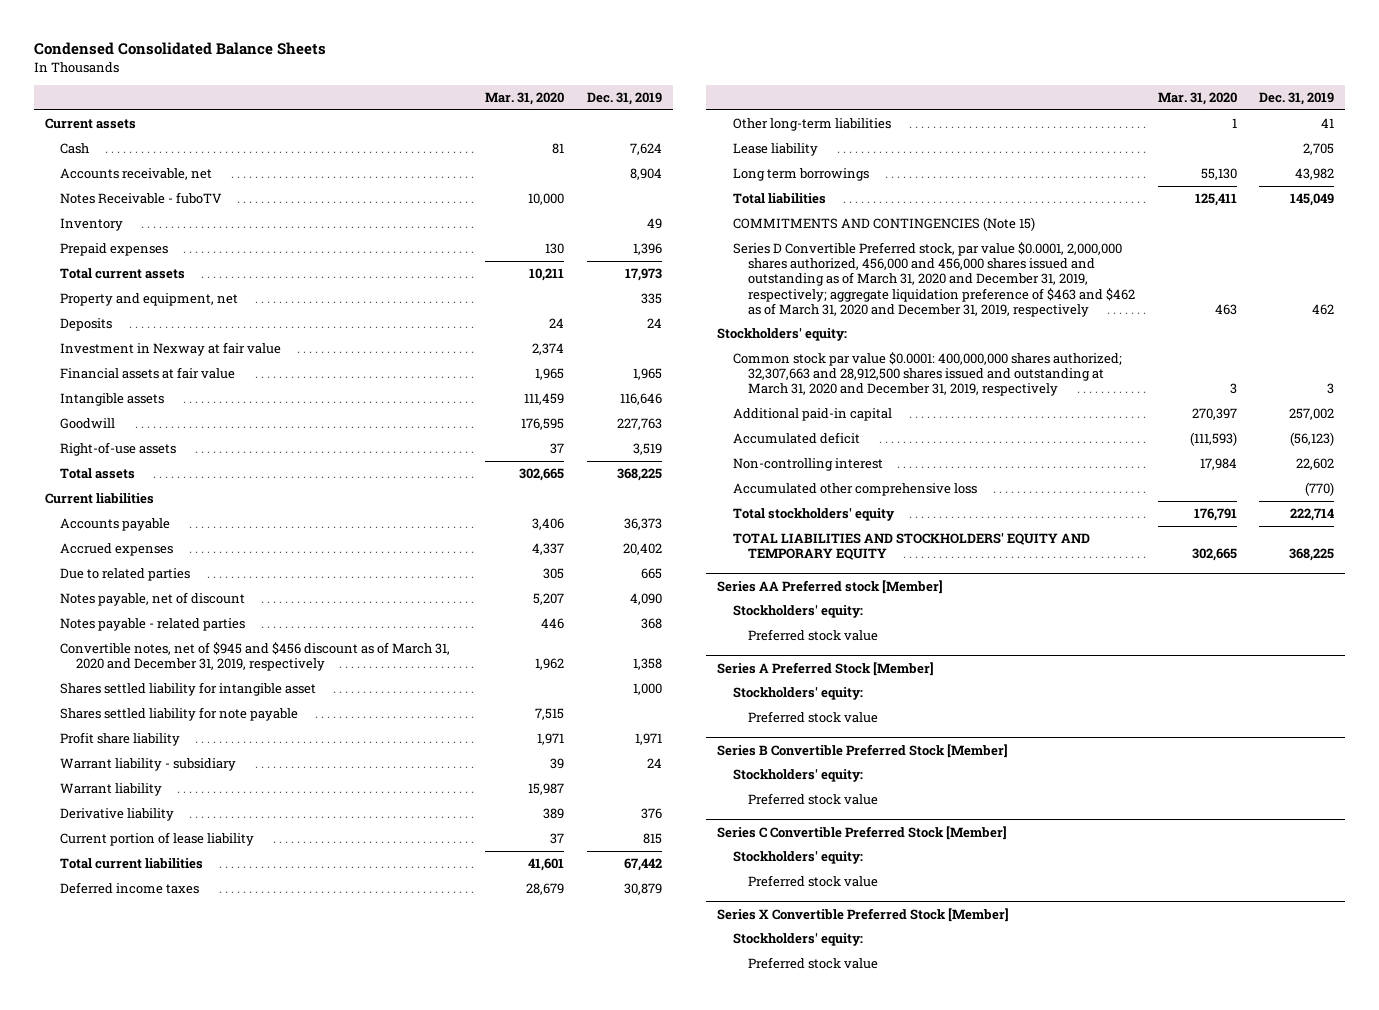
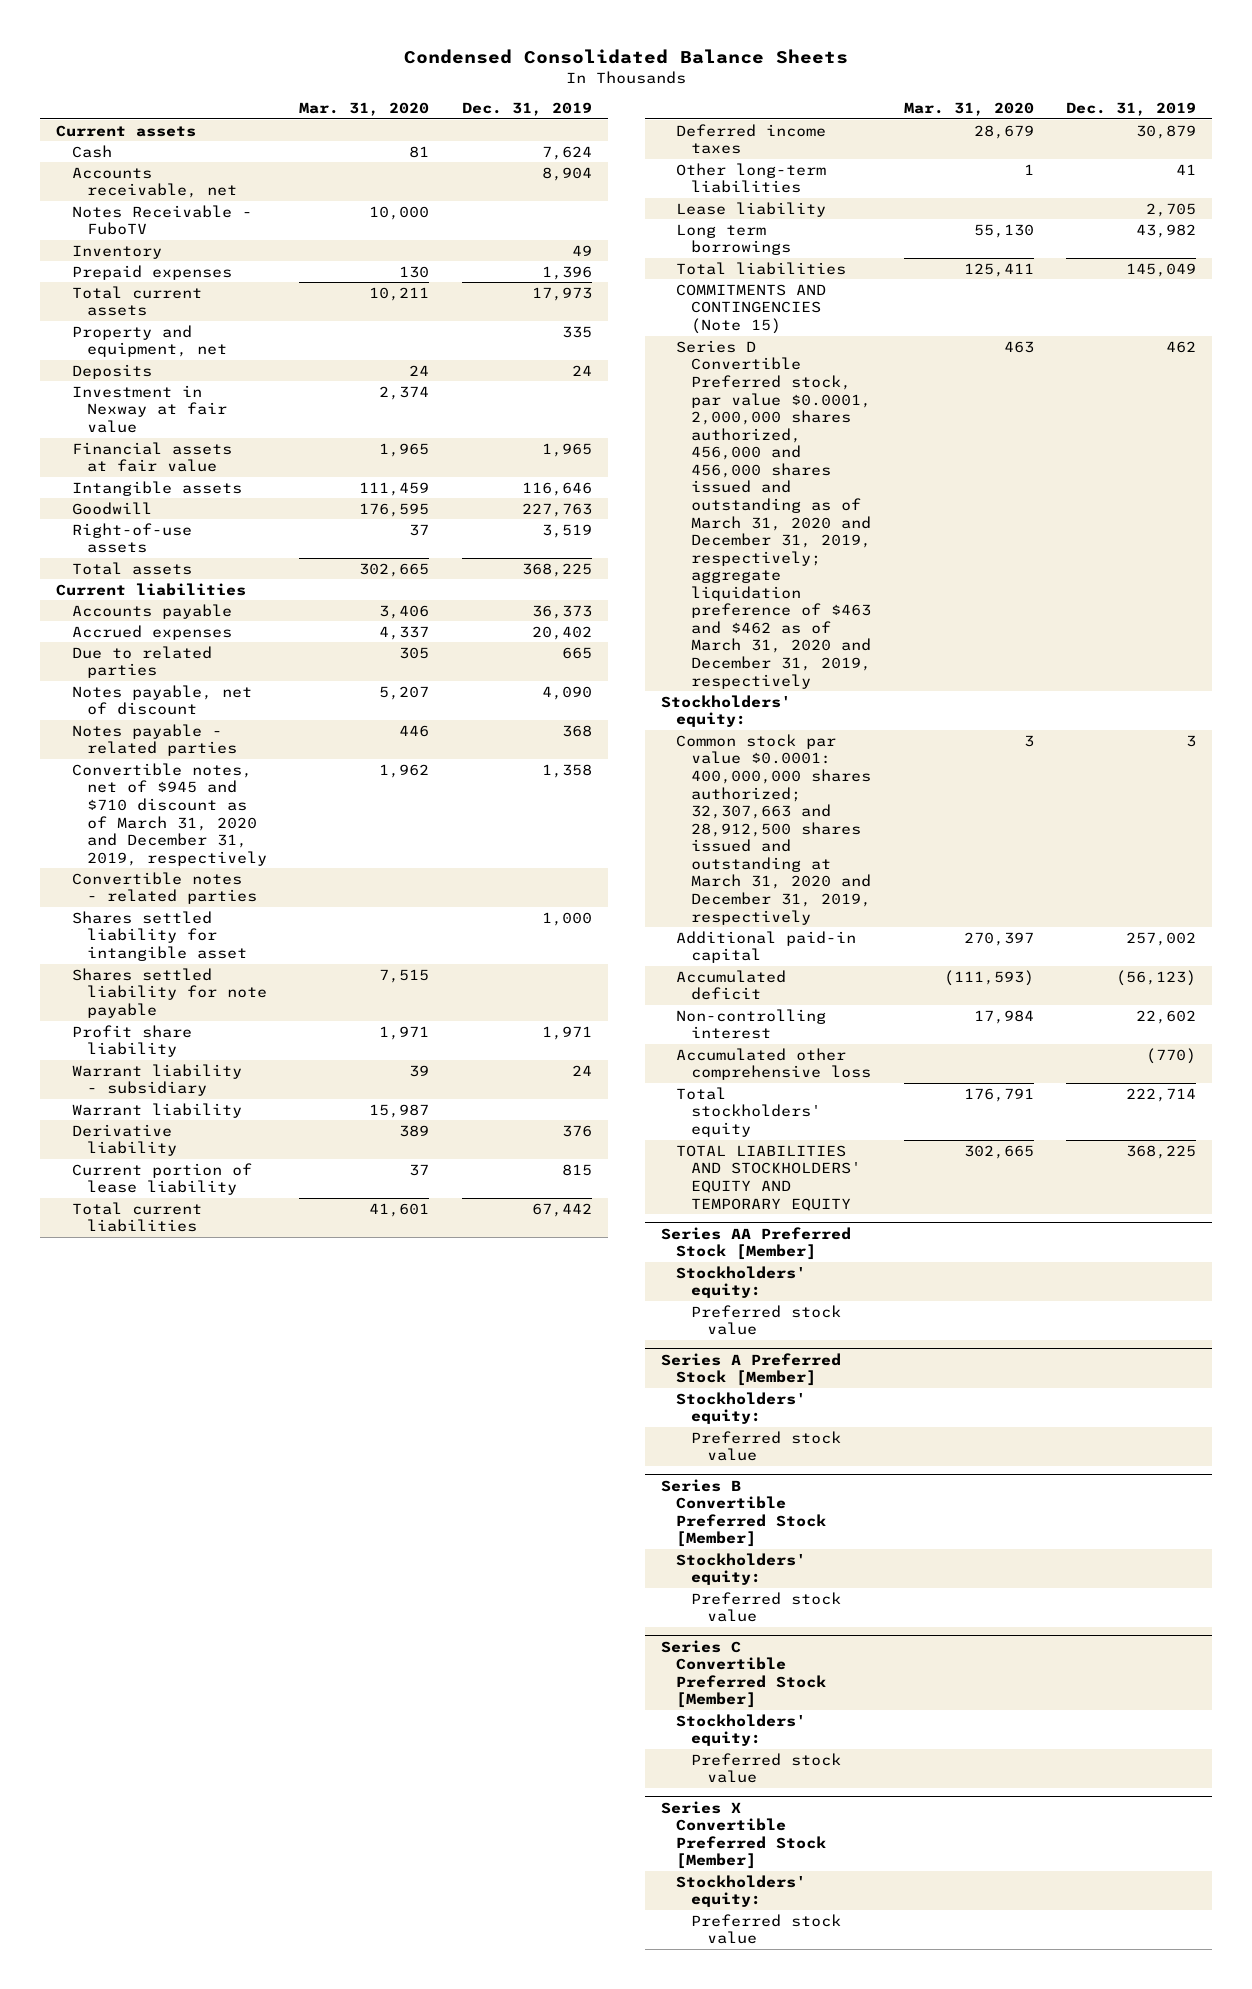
[60,192,223,205] Notes Receivable - fuboTV -> [71,204,252,236] Notes Receivable - FuboTV
[60,642,451,672] Convertible notes, net of $945 and $456 discount as of March 31, 2020 and December 31, 2019, respectively -> [71,762,267,866] Convertible notes, net of $945 and $710 discount as of March 31, 2020 and December 31, 2019, respectively
none -> [71,871,257,905] Convertible notes - related parties
[717,579,944,594] Series AA Preferred stock [Member] -> [660,1226,851,1261] Series AA Preferred Stock [Member]

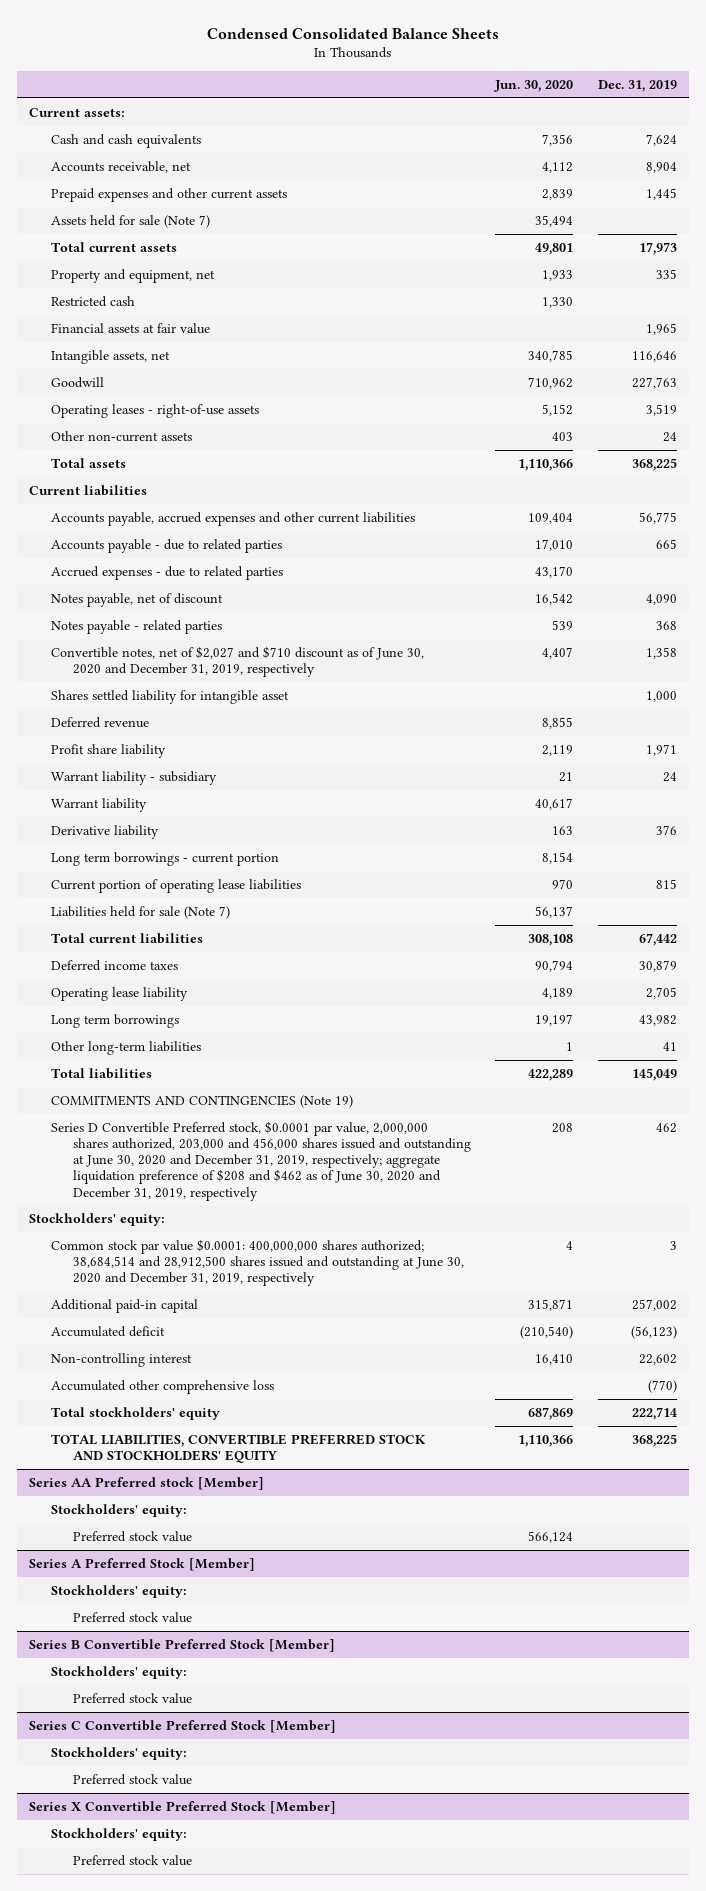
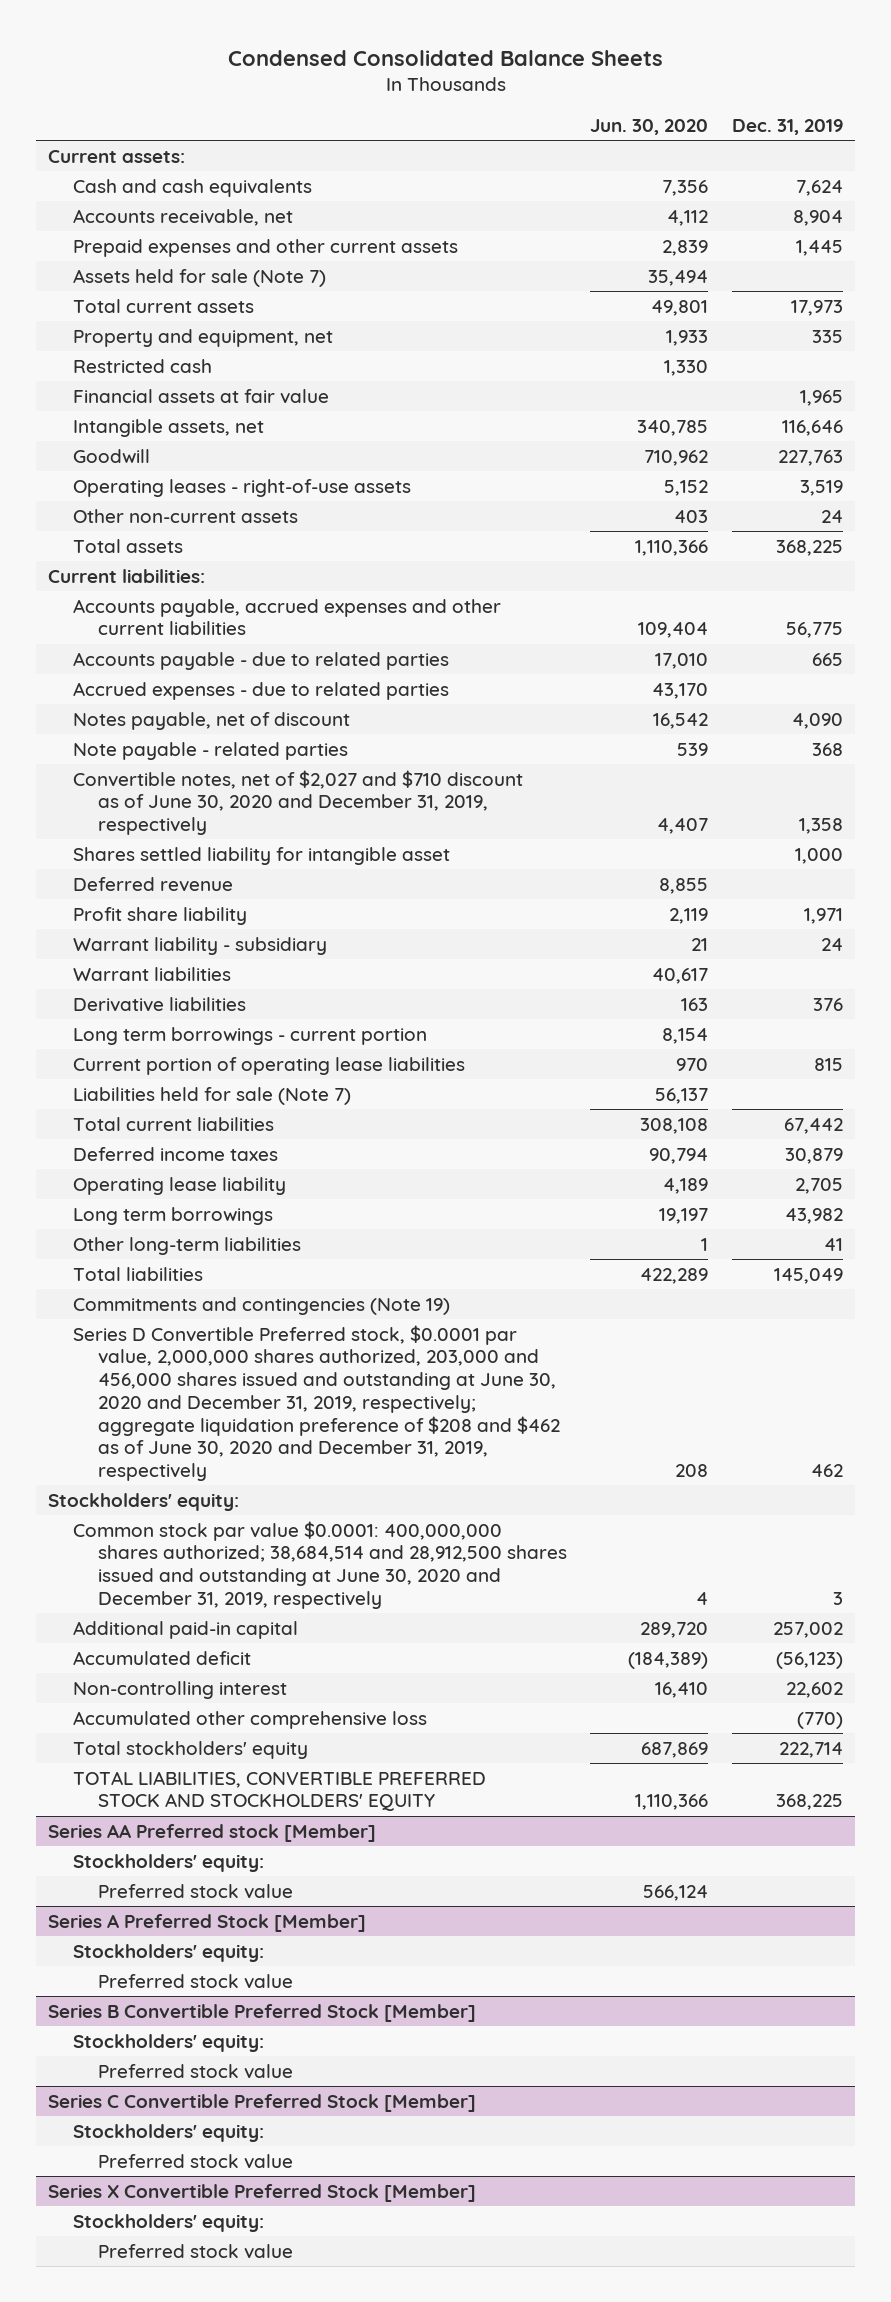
[29,484,148,496] Current liabilities -> [48,568,206,583] Current liabilities:
[51,619,223,634] Notes payable - related parties -> [72,741,348,760] Note payable - related parties
[51,797,148,812] Warrant liability -> [72,966,231,981] Warrant liabilities
[51,824,160,839] Derivative liability -> [72,996,246,1012] Derivative liabilities
[51,1094,354,1108] COMMITMENTS AND CONTINGENCIES (Note 19) -> [72,1296,450,1315] Commitments and contingencies (Note 19)
[528,1298,574,1311] 315,871 -> [640,1621,709,1638] 289,720
[520,1325,574,1339] (210,540) -> [628,1651,709,1669] (184,389)

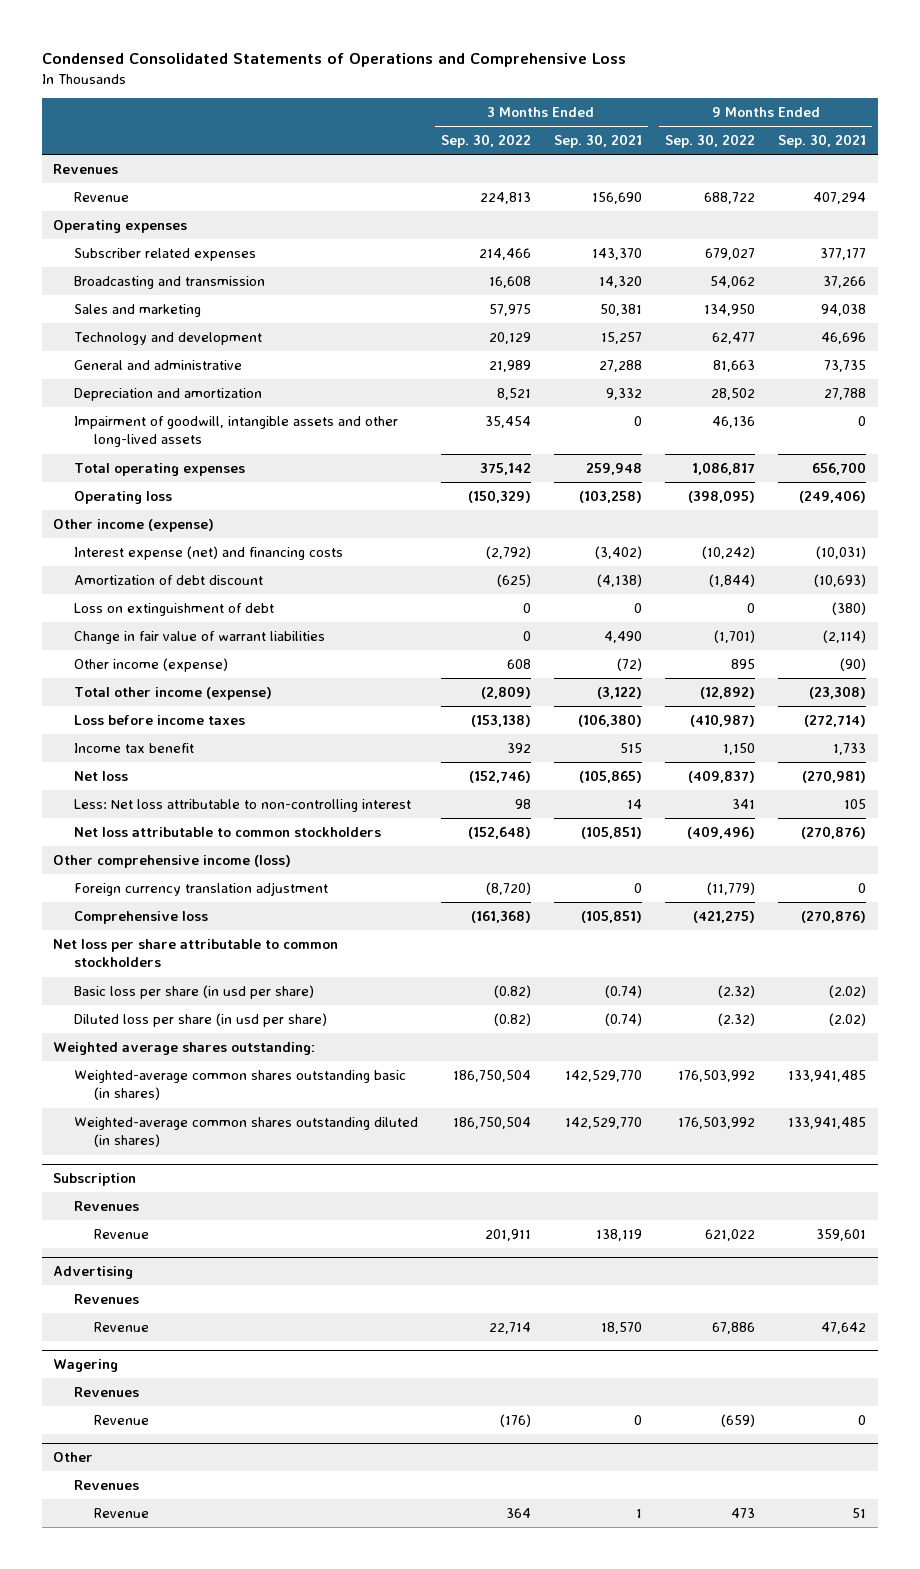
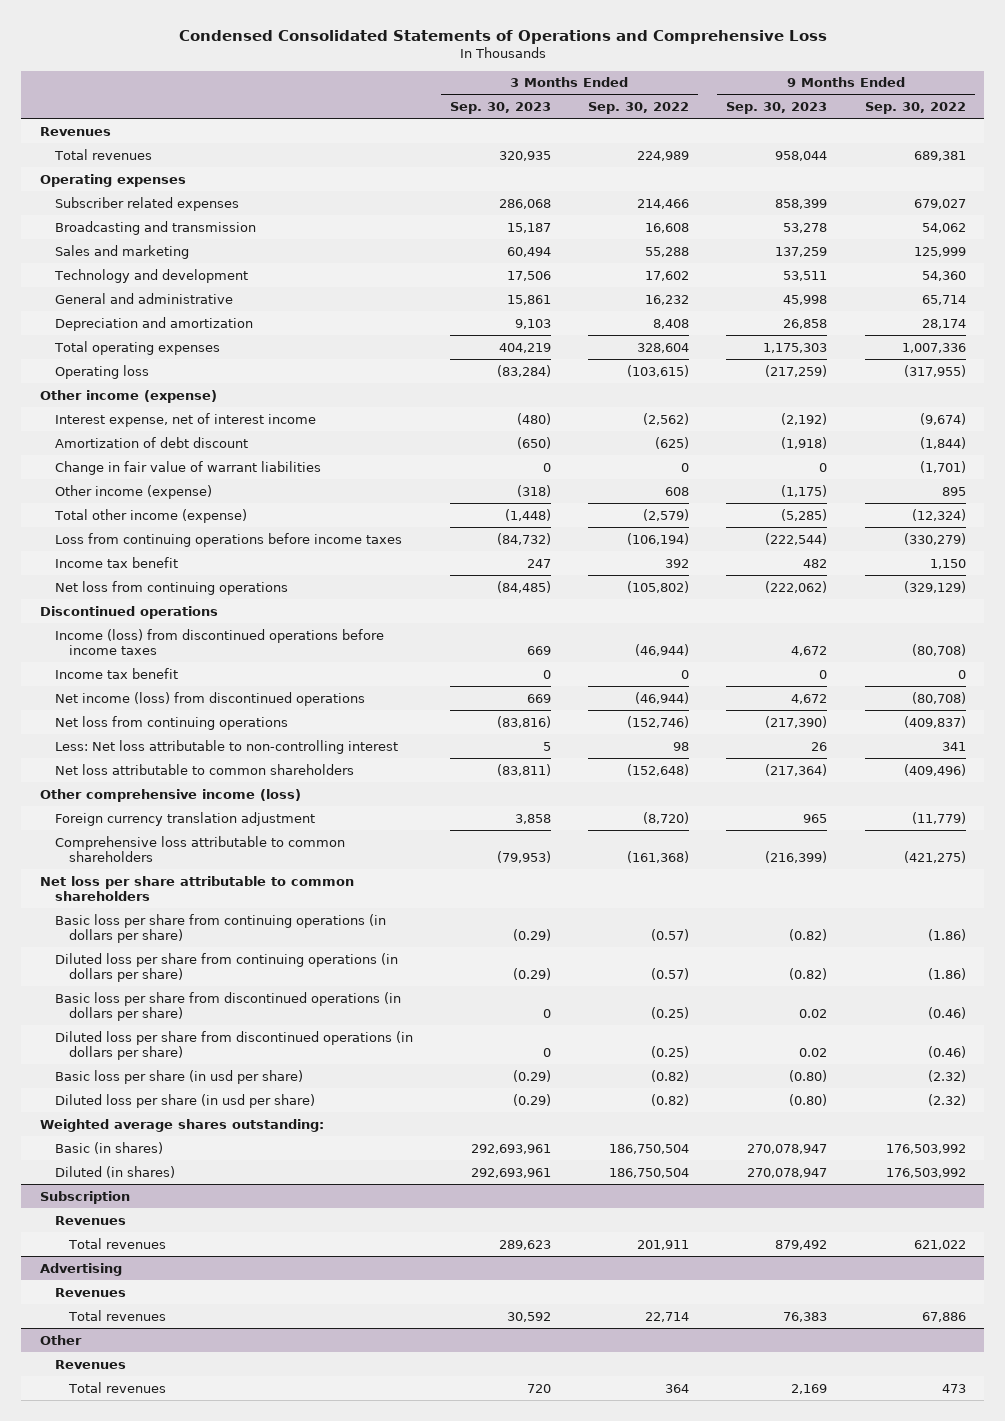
[553,134,642,149] Sep. 30, 2021 -> none
[778,134,867,149] Sep. 30, 2021 -> none
none -> [449,102,551,115] Sep. 30, 2023
none -> [726,102,828,115] Sep. 30, 2023
[73,191,129,202] Revenue -> none
none -> [53,148,152,160] Total revenues
[73,415,398,448] Impairment of goodwill, intangible assets and other long-lived assets -> none
[488,303,531,316] 57,975 -> [645,246,690,257] 55,288
[704,303,756,316] 134,950 -> [913,246,966,257] 125,999
[488,331,531,344] 20,129 -> [645,270,690,281] 17,602
[712,331,756,344] 62,477 -> [921,270,966,281] 54,360
[488,359,531,372] 21,989 -> [645,294,690,305] 16,232
[713,359,756,372] 81,663 -> [921,294,966,305] 65,714
[496,387,531,400] 8,521 -> [653,318,690,329] 8,408
[711,387,756,400] 28,502 -> [921,318,966,329] 28,174
[479,462,531,475] 375,142 -> [637,342,690,353] 328,604
[692,461,756,475] 1,086,817 -> [901,342,966,353] 1,007,336
[467,489,531,503] (150,329) -> [627,364,690,377] (103,615)
[688,489,756,503] (398,095) -> [903,364,966,377] (317,955)
[73,545,343,560] Interest expense (net) and financing costs -> [54,412,316,427] Interest expense, net of interest income
[485,545,531,559] (2,792) -> [643,412,690,425] (2,562)
[702,545,756,559] (10,242) -> [919,412,966,425] (9,674)
[73,602,274,616] Loss on extinguishment of debt -> none
[480,685,531,699] (2,809) -> [643,508,690,521] (2,579)
[700,686,756,699] (12,892) -> [911,508,966,521] (12,324)
[73,714,245,725] Loss before income taxes -> [54,532,402,547] Loss from continuing operations before income taxes
[470,714,531,727] (153,138) -> [627,532,690,545] (106,194)
[690,713,756,727] (410,987) -> [903,532,966,545] (330,279)
none -> [54,580,288,595] Net loss from continuing operations
none -> [39,605,218,619] Discontinued operations
none -> [54,628,384,655] Income (loss) from discontinued operations before income taxes
none -> [54,667,178,679] Income tax benefit
none -> [54,691,365,706] Net income (loss) from discontinued operations
[73,770,128,781] Net loss -> [54,715,288,730] Net loss from continuing operations
[73,826,381,837] Net loss attributable to common stockholders -> [54,763,354,775] Net loss attributable to common shareholders
[73,910,208,924] Comprehensive loss -> [54,835,345,862] Comprehensive loss attributable to common shareholders
[53,938,339,968] Net loss per share attributable to common stockholders -> [39,875,354,901] Net loss per share attributable to common shareholders
none -> [54,913,386,943] Basic loss per share from continuing operations (in dollars per share)
none -> [54,952,398,982] Diluted loss per share from continuing operations (in dollars per share)
none -> [54,991,401,1021] Basic loss per share from discontinued operations (in dollars per share)
none -> [54,1030,413,1060] Diluted loss per share from discontinued operations (in dollars per share)
[73,1069,406,1101] Weighted-average common shares outstanding basic (in shares) -> [54,1141,163,1154] Basic (in shares)
[73,1116,418,1148] Weighted-average common shares outstanding diluted (in shares) -> [54,1165,175,1178] Diluted (in shares)
[94,1228,150,1239] Revenue -> [68,1237,167,1249] Total revenues
[53,1359,119,1373] Wagering -> none
[73,1386,139,1397] Revenues -> none
[94,1414,150,1425] Revenue -> none
[94,1321,150,1332] Revenue -> [68,1309,167,1321] Total revenues
[94,1507,150,1518] Revenue -> [68,1381,167,1393] Total revenues

